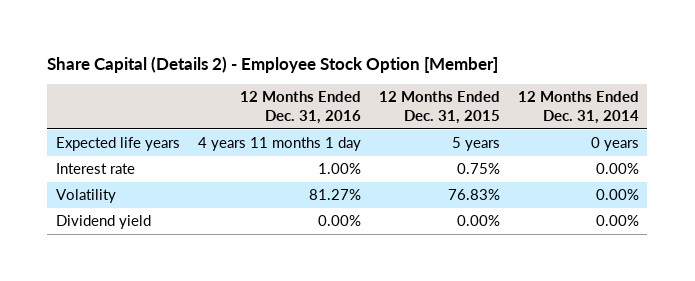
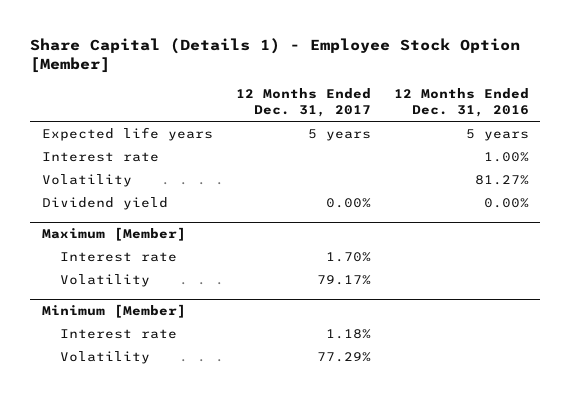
[47,55,499,73] Share Capital (Details 2) - Employee Stock Option [Member] -> [30,37,521,74] Share Capital (Details 1) - Employee Stock Option [Member]
[378,91,500,124] 12 Months Ended Dec. 31, 2015 -> none
[517,91,639,124] 12 Months Ended Dec. 31, 2014 -> none
none -> [235,87,371,118] 12 Months Ended Dec. 31, 2017
[198,137,362,152] 4 years 11 months 1 day -> [465,128,529,141] 5 years
none -> [41,227,186,242] Maximum [Member]
none -> [60,251,178,262] Interest rate
none -> [60,273,151,287] Volatility
none -> [41,304,186,319] Minimum [Member]
none -> [60,328,178,339] Interest rate
none -> [60,350,151,364] Volatility

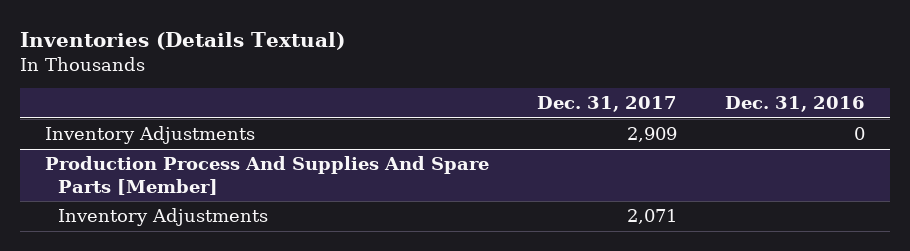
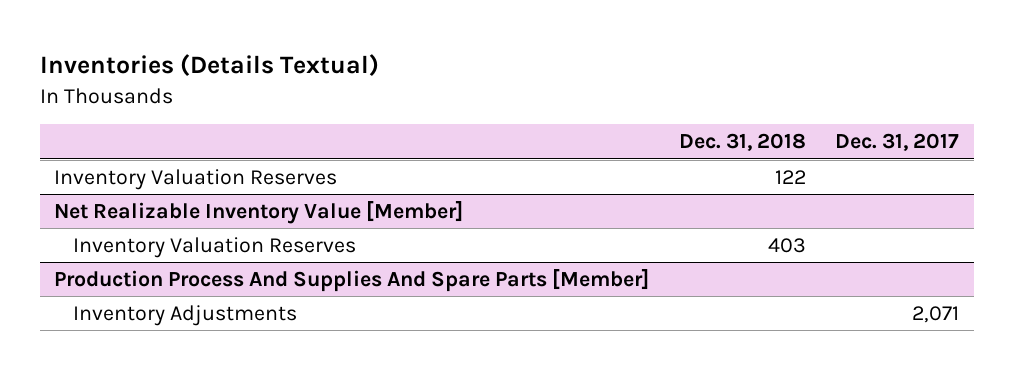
[725,96,866,113] Dec. 31, 2016 -> none
none -> [678,133,806,152] Dec. 31, 2018
[44,126,255,145] Inventory Adjustments -> none
none -> [54,169,338,191] Inventory Valuation Reserves
none -> [54,201,464,225] Net Realizable Inventory Value [Member]
none -> [72,237,356,259] Inventory Valuation Reserves

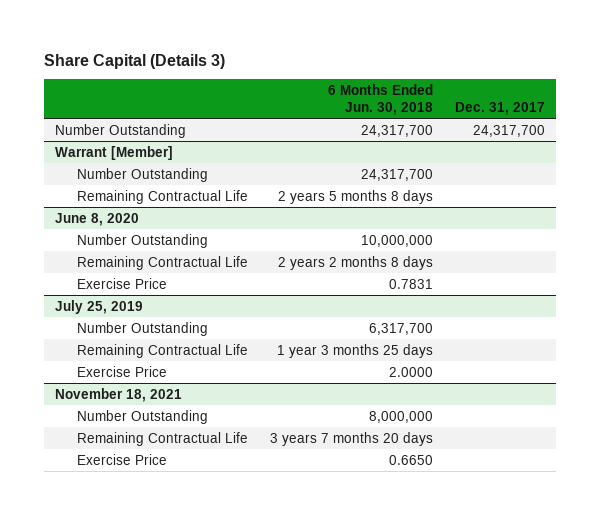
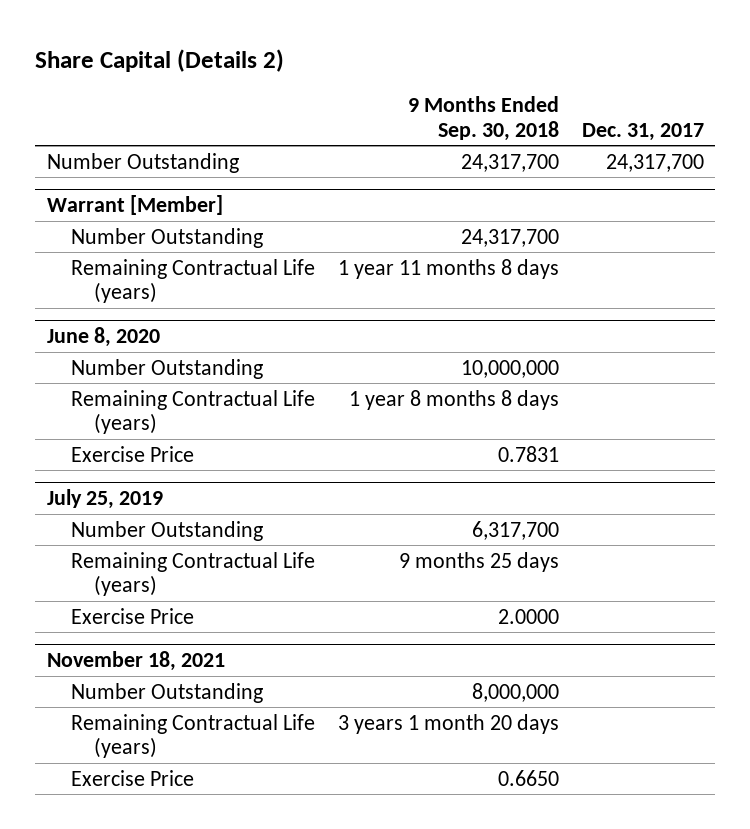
[44,53,226,69] Share Capital (Details 3) -> [35,49,285,73] Share Capital (Details 2)
[328,84,434,115] 6 Months Ended Jun. 30, 2018 -> none
none -> [407,96,559,141] 9 Months Ended Sep. 30, 2018
[77,189,249,204] Remaining Contractual Life -> [70,258,315,304] Remaining Contractual Life (years)
[77,255,249,270] Remaining Contractual Life -> [70,389,315,435] Remaining Contractual Life (years)
[77,343,249,358] Remaining Contractual Life -> [70,551,315,597] Remaining Contractual Life (years)
[77,431,249,446] Remaining Contractual Life -> [70,713,315,759] Remaining Contractual Life (years)

